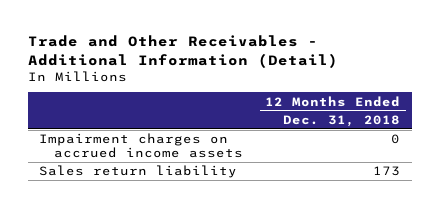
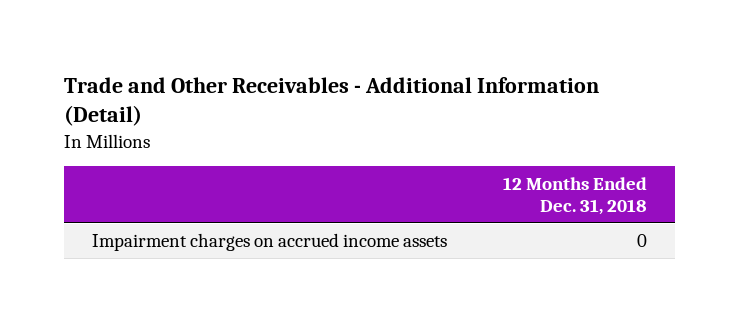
[39,165,238,179] Sales return liability -> none

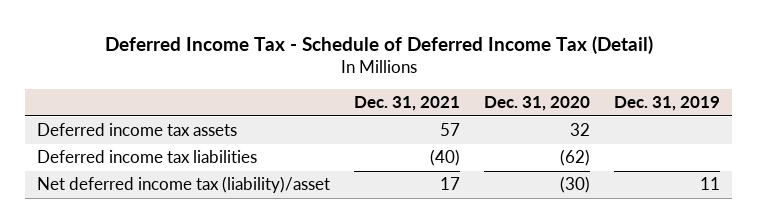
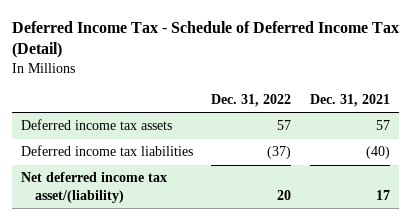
[484,96,591,112] Dec. 31, 2020 -> none
[613,96,720,112] Dec. 31, 2019 -> none
none -> [211,94,292,108] Dec. 31, 2022
[37,176,331,194] Net deferred income tax (liability)/asset -> [20,172,167,204] Net deferred income tax asset/(liability)

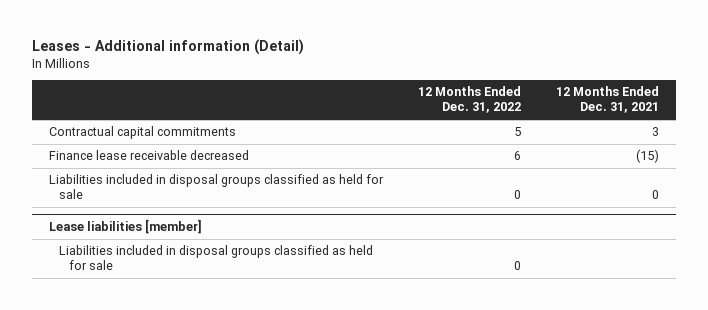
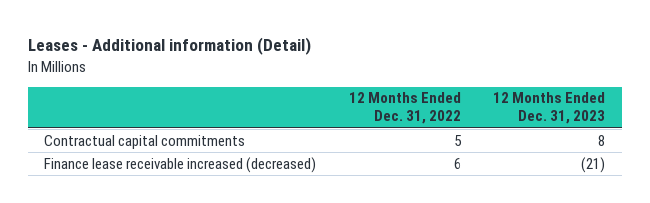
[555,86,659,114] 12 Months Ended Dec. 31, 2021 -> none
none -> [493,92,606,125] 12 Months Ended Dec. 31, 2023
[49,174,385,200] Liabilities included in disposal groups classified as held for sale -> none
[49,218,203,234] Lease liabilities [member] -> none
[59,245,374,271] Liabilities included in disposal groups classified as held for sale -> none
[49,150,250,161] Finance lease receivable decreased -> [44,156,317,173] Finance lease receivable increased (decreased)

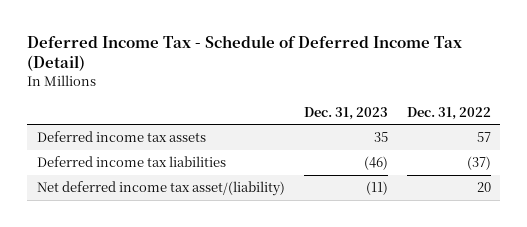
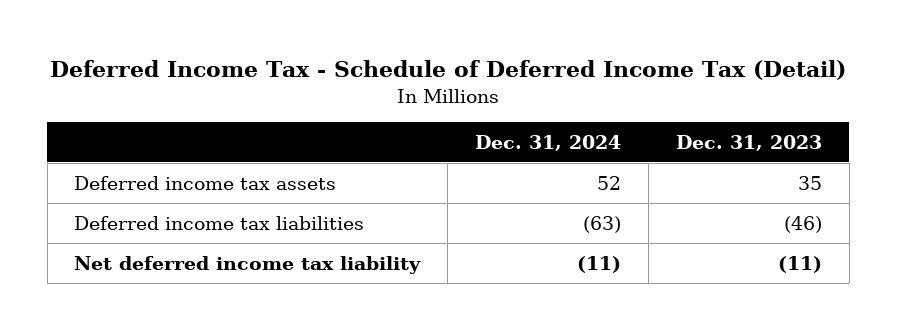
[406,106,491,120] Dec. 31, 2022 -> none
none -> [475,134,622,151] Dec. 31, 2024
[36,181,285,197] Net deferred income tax asset/(liability) -> [74,255,422,274] Net deferred income tax liability

